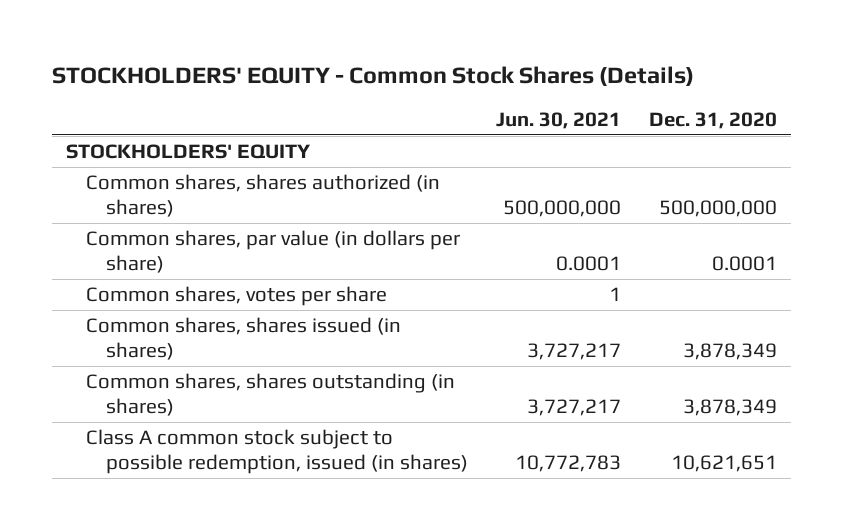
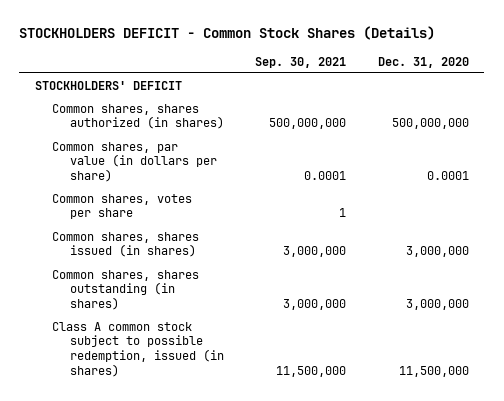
[51,66,694,87] STOCKHOLDERS' EQUITY - Common Stock Shares (Details) -> [19,25,436,40] STOCKHOLDERS DEFICIT - Common Stock Shares (Details)
[496,111,622,129] Jun. 30, 2021 -> none
none -> [255,56,347,68] Sep. 30, 2021
[65,144,311,160] STOCKHOLDERS' EQUITY -> [34,80,182,90] STOCKHOLDERS' DEFICIT
[683,343,778,361] 3,878,349 -> [405,246,469,258] 3,000,000
[683,399,778,417] 3,878,349 -> [405,299,469,311] 3,000,000
[671,455,778,473] 10,621,651 -> [398,365,469,377] 11,500,000

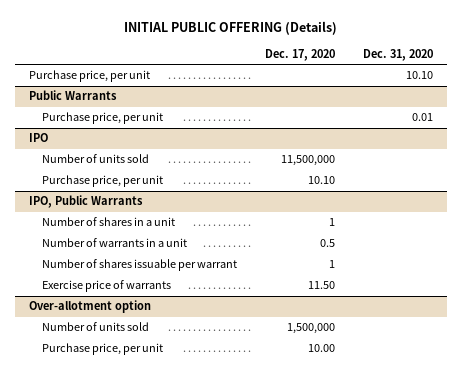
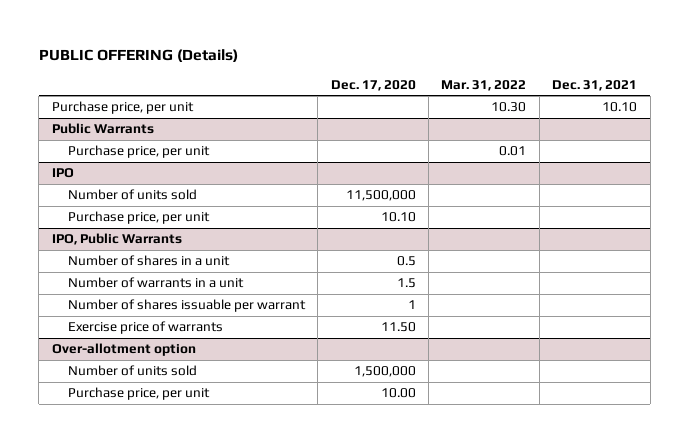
[124,21,338,36] INITIAL PUBLIC OFFERING (Details) -> [38,48,238,62] PUBLIC OFFERING (Details)
[363,48,434,61] Dec. 31, 2020 -> none
none -> [441,79,527,91] Mar. 31, 2022
none -> [552,79,638,91] Dec. 31, 2021
[329,218,336,227] 1 -> [396,256,416,267] 0.5
[320,239,336,248] 0.5 -> [396,278,416,289] 1.5

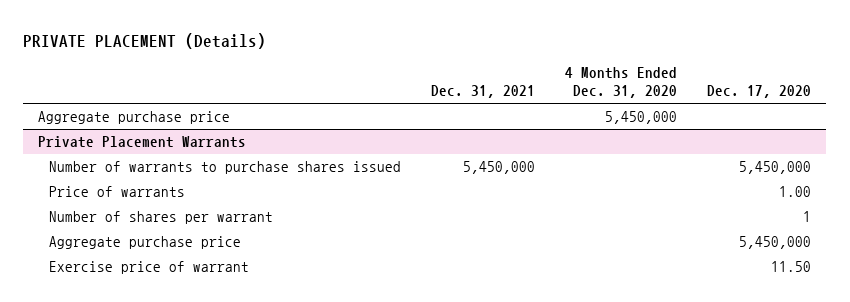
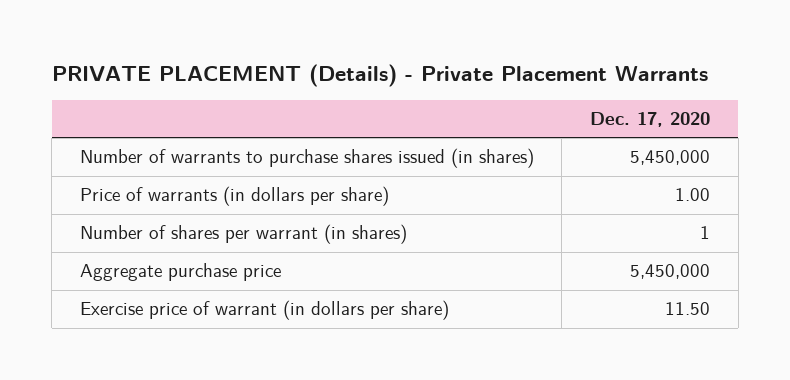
[23,32,267,49] PRIVATE PLACEMENT (Details) -> [51,64,708,88] PRIVATE PLACEMENT (Details) - Private Placement Warrants
[431,85,536,99] Dec. 31, 2021 -> none
[565,66,678,99] 4 Months Ended Dec. 31, 2020 -> none
[38,110,231,124] Aggregate purchase price -> none
[38,135,247,148] Private Placement Warrants -> none
[49,160,402,174] Number of warrants to purchase shares issued -> [79,148,534,169] Number of warrants to purchase shares issued (in shares)
[49,185,186,197] Price of warrants -> [79,186,389,207] Price of warrants (in dollars per share)
[49,210,274,224] Number of shares per warrant -> [79,224,407,245] Number of shares per warrant (in shares)
[49,260,250,274] Exercise price of warrant -> [79,300,449,321] Exercise price of warrant (in dollars per share)

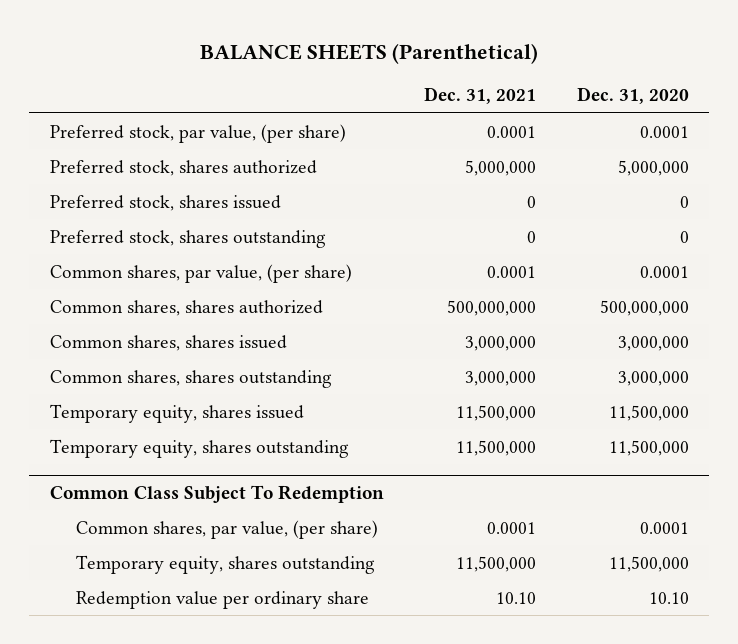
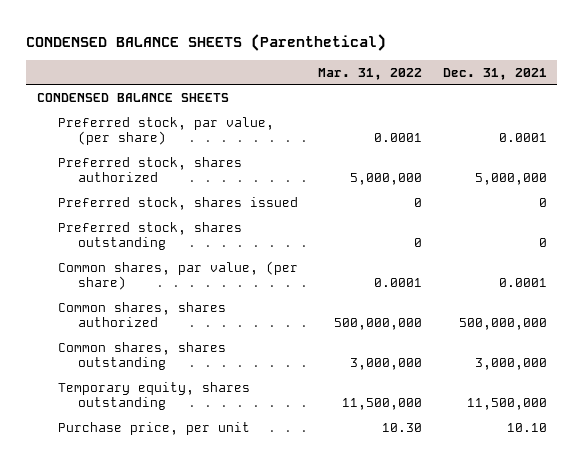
[200,42,539,64] BALANCE SHEETS (Parenthetical) -> [26,33,387,51] CONDENSED BALANCE SHEETS (Parenthetical)
[576,87,689,105] Dec. 31, 2020 -> none
none -> [318,67,423,80] Mar. 31, 2022
none -> [36,92,229,102] CONDENSED BALANCE SHEETS
[49,334,287,351] Common shares, shares issued -> none
[49,403,304,423] Temporary equity, shares issued -> none
[49,484,384,503] Common Class Subject To Redemption -> none
[75,519,378,539] Common shares, par value, (per share) -> none
[75,554,375,574] Temporary equity, shares outstanding -> none
[75,590,369,609] Redemption value per ordinary share -> none
none -> [57,421,250,435] Purchase price, per unit

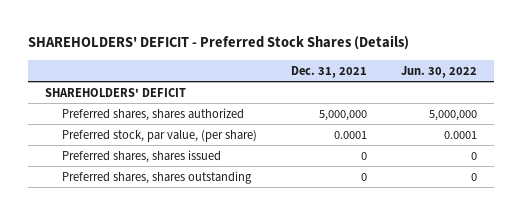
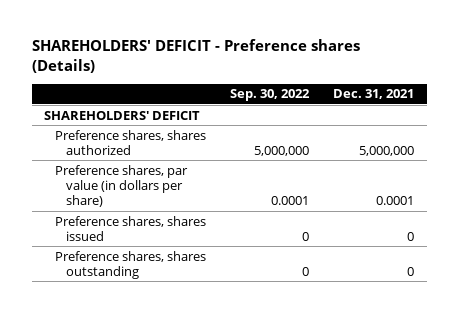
[28,35,410,51] SHAREHOLDERS' DEFICIT - Preferred Stock Shares (Details) -> [31,39,360,74] SHAREHOLDERS' DEFICIT - Preference shares (Details)
[400,65,477,78] Jun. 30, 2022 -> none
none -> [230,89,311,102] Sep. 30, 2022
[61,107,244,121] Preferred shares, shares authorized -> [54,129,206,155] Preference shares, shares authorized
[61,129,257,142] Preferred stock, par value, (per share) -> [54,164,188,208] Preference shares, par value (in dollars per share)
[61,149,221,163] Preferred shares, shares issued -> [54,215,206,241] Preference shares, shares issued
[61,170,252,184] Preferred shares, shares outstanding -> [54,250,206,279] Preference shares, shares outstanding

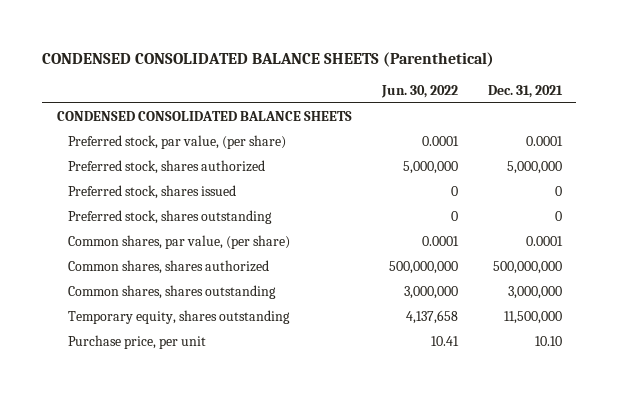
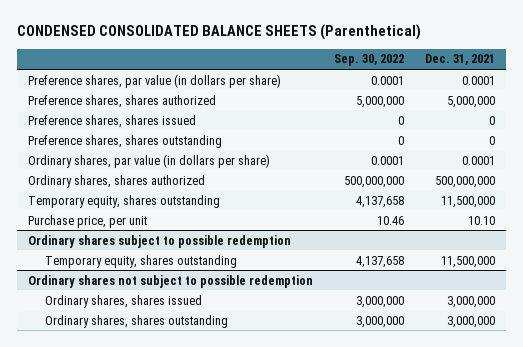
[380,85,458,99] Jun. 30, 2022 -> none
none -> [333,54,404,67] Sep. 30, 2022
[57,111,353,122] CONDENSED CONSOLIDATED BALANCE SHEETS -> none
[68,285,277,300] Common shares, shares outstanding -> none
[68,135,287,150] Preferred stock, par value, (per share) -> [27,73,281,88] Preference shares, par value (in dollars per share)
[68,160,266,175] Preferred stock, shares authorized -> [27,94,216,108] Preference shares, shares authorized
[68,185,237,200] Preferred stock, shares issued -> [27,114,196,128] Preference shares, shares issued
[68,210,273,225] Preferred stock, shares outstanding -> [27,134,222,148] Preference shares, shares outstanding
[68,235,291,250] Common shares, par value, (per share) -> [27,153,270,168] Ordinary shares, par value (in dollars per share)
[68,260,270,275] Common shares, shares authorized -> [27,174,205,188] Ordinary shares, shares authorized
none -> [27,234,291,248] Ordinary shares subject to possible redemption
none -> [44,254,237,268] Temporary equity, shares outstanding
none -> [27,274,313,288] Ordinary shares not subject to possible redemption
none -> [44,294,202,308] Ordinary shares, shares issued
none -> [44,314,228,328] Ordinary shares, shares outstanding

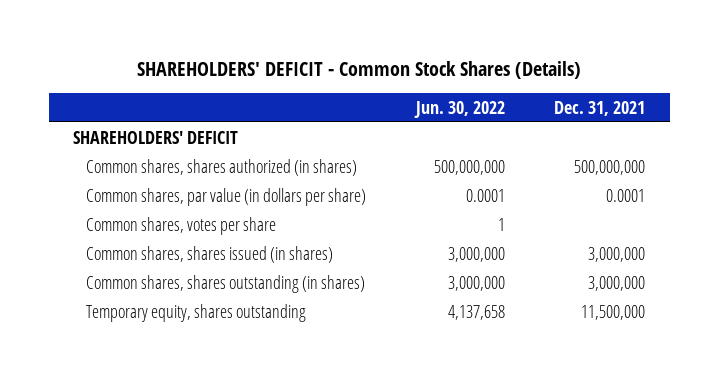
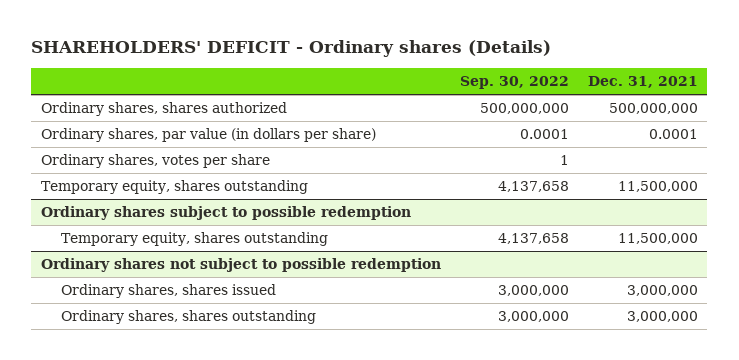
[137,60,582,79] SHAREHOLDERS' DEFICIT - Common Stock Shares (Details) -> [31,40,552,58] SHAREHOLDERS' DEFICIT - Ordinary shares (Details)
[413,100,505,118] Jun. 30, 2022 -> none
none -> [459,76,569,90] Sep. 30, 2022
[73,130,239,144] SHAREHOLDERS' DEFICIT -> none
[85,245,333,263] Common shares, shares issued (in shares) -> none
[85,274,365,293] Common shares, shares outstanding (in shares) -> none
[85,158,357,176] Common shares, shares authorized (in shares) -> [40,102,287,117] Ordinary shares, shares authorized
[85,187,366,206] Common shares, par value (in dollars per share) -> [40,128,376,143] Ordinary shares, par value (in dollars per share)
[85,216,276,235] Common shares, votes per share -> [40,154,270,169] Ordinary shares, votes per share
none -> [40,206,411,221] Ordinary shares subject to possible redemption
none -> [61,232,329,247] Temporary equity, shares outstanding
none -> [40,258,441,273] Ordinary shares not subject to possible redemption
none -> [61,284,277,299] Ordinary shares, shares issued
none -> [61,310,317,325] Ordinary shares, shares outstanding

